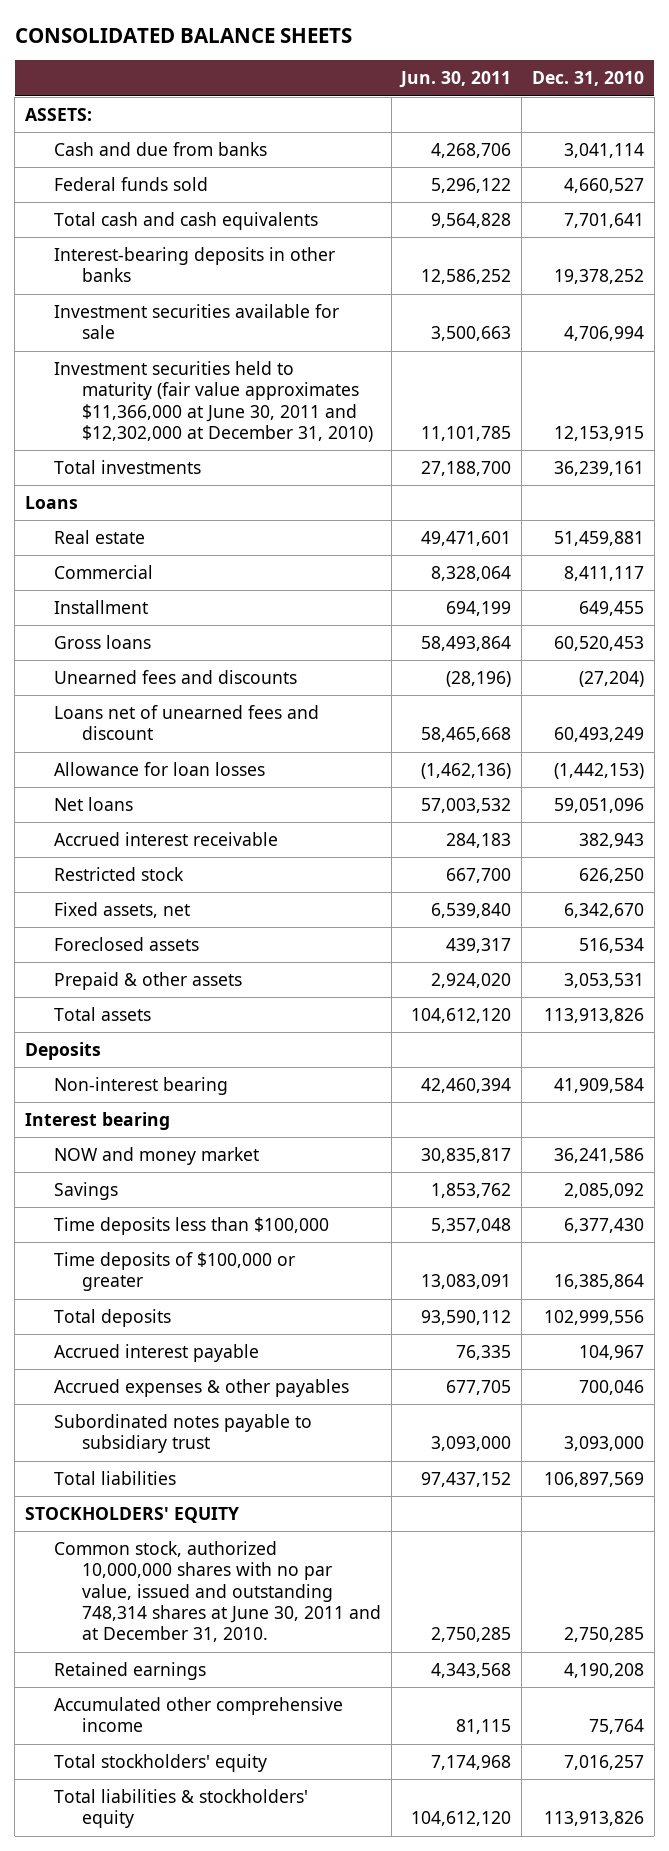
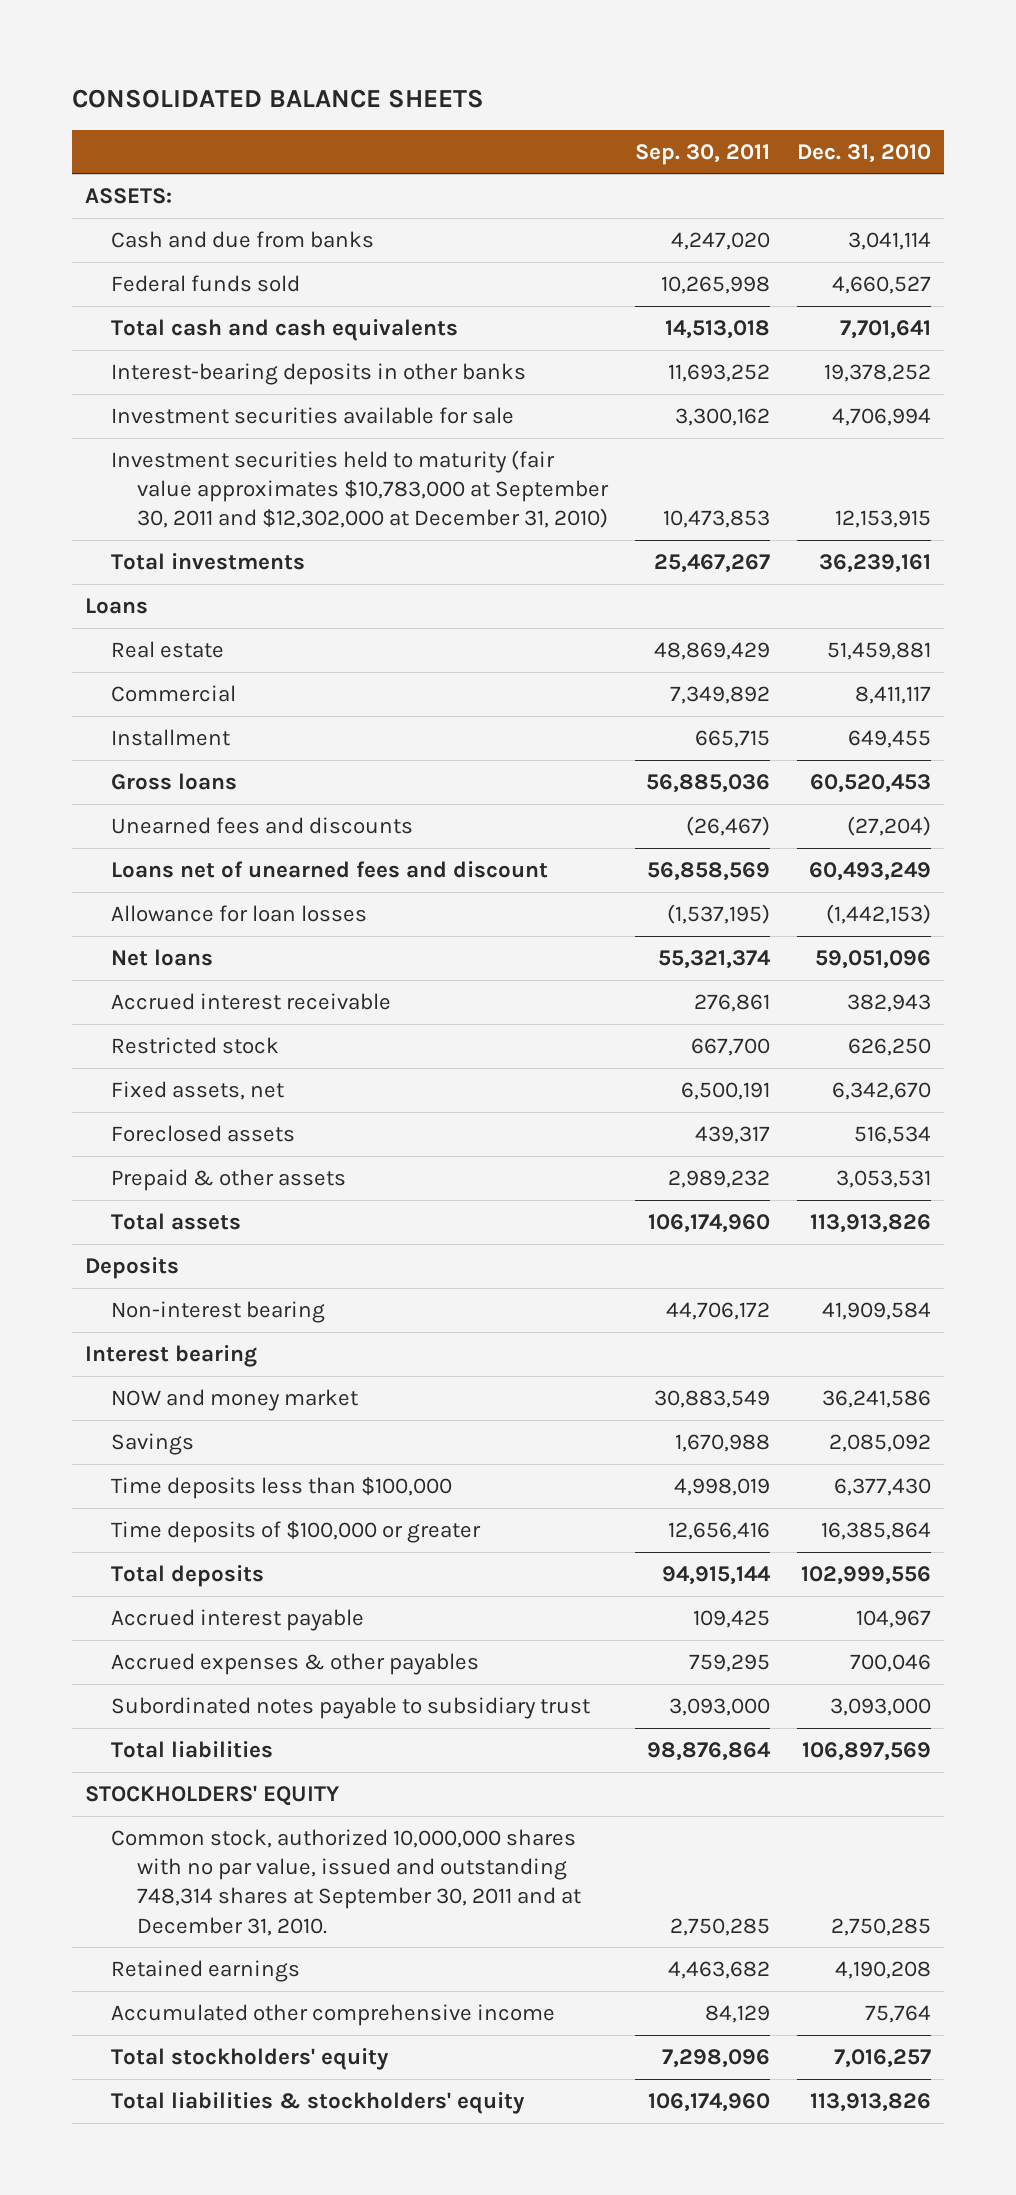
[399,71,512,89] Jun. 30, 2011 -> none
none -> [635,143,771,165] Sep. 30, 2011
[53,361,373,443] Investment securities held to maturity (fair value approximates $11,366,000 at June 30, 2011 and $12,302,000 at December 31, 2010) -> [111,449,610,529] Investment securities held to maturity (fair value approximates $10,783,000 at September 30, 2011 and $12,302,000 at December 31, 2010)
[53,1541,381,1643] Common stock, authorized 10,000,000 shares with no par value, issued and outstanding 748,314 shares at June 30, 2011 and at December 31, 2010. -> [111,1828,582,1936] Common stock, authorized 10,000,000 shares with no par value, issued and outstanding 748,314 shares at September 30, 2011 and at December 31, 2010.

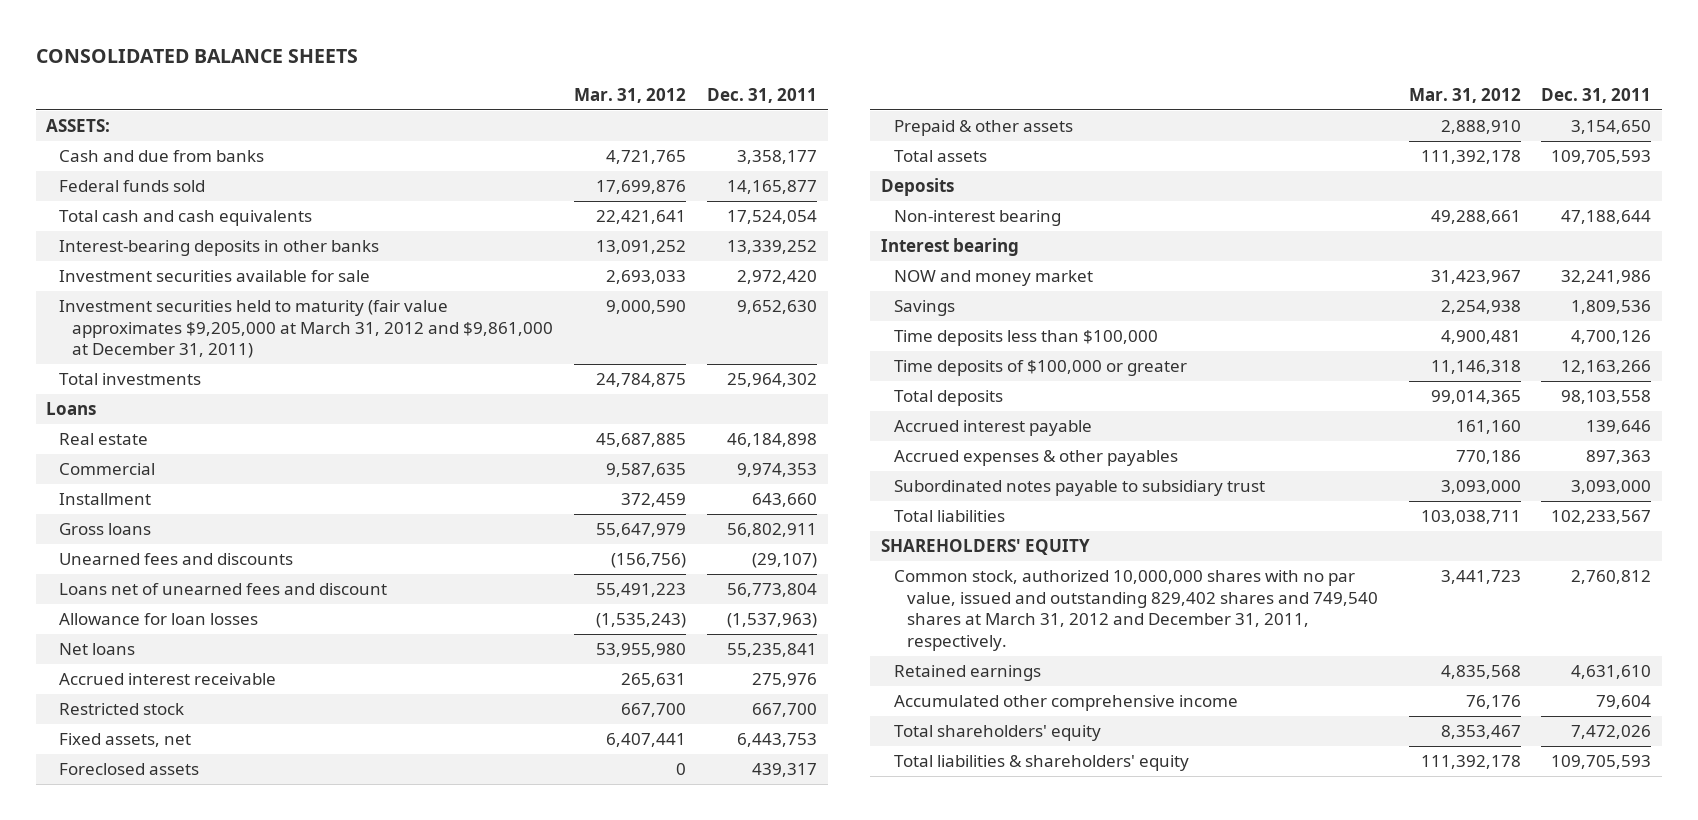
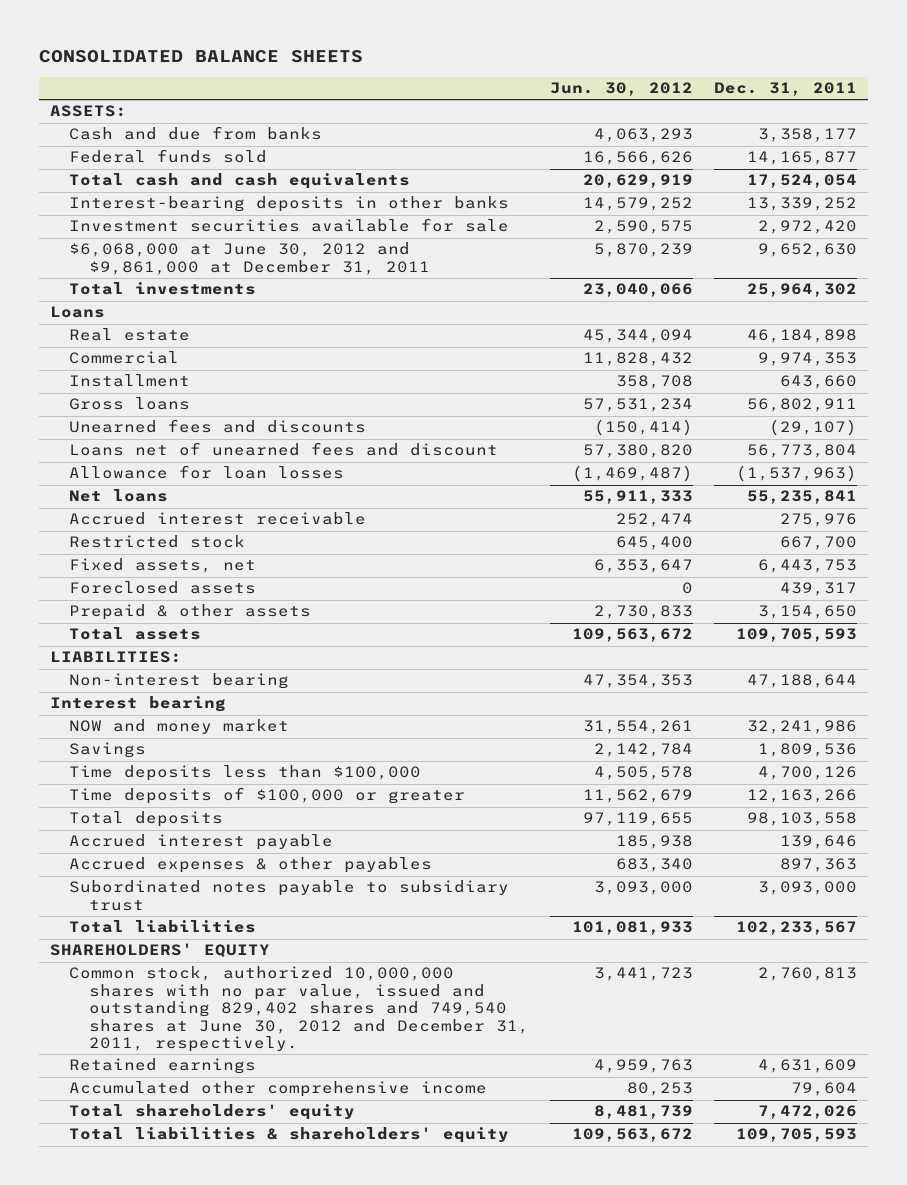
[574,88,687,104] Mar. 31, 2012 -> none
none -> [550,82,694,97] Jun. 30, 2012
[59,300,554,359] Investment securities held to maturity (fair value approximates $9,205,000 at March 31, 2012 and $9,861,000 at December 31, 2011) -> [69,242,430,275] $6,068,000 at June 30, 2012 and $9,861,000 at December 31, 2011
[880,178,954,197] Deposits -> none
none -> [49,651,182,664] LIABILITIES:
[893,570,1378,652] Common stock, authorized 10,000,000 shares with no par value, issued and outstanding 829,402 shares and 749,540 shares at March 31, 2012 and December 31, 2011, respectively. -> [69,966,529,1053] Common stock, authorized 10,000,000 shares with no par value, issued and outstanding 829,402 shares and 749,540 shares at June 30, 2012 and December 31, 2011, respectively.
[1571,570,1652,585] 2,760,812 -> [758,967,858,982] 2,760,813
[1571,665,1652,680] 4,631,610 -> [758,1059,858,1074] 4,631,609

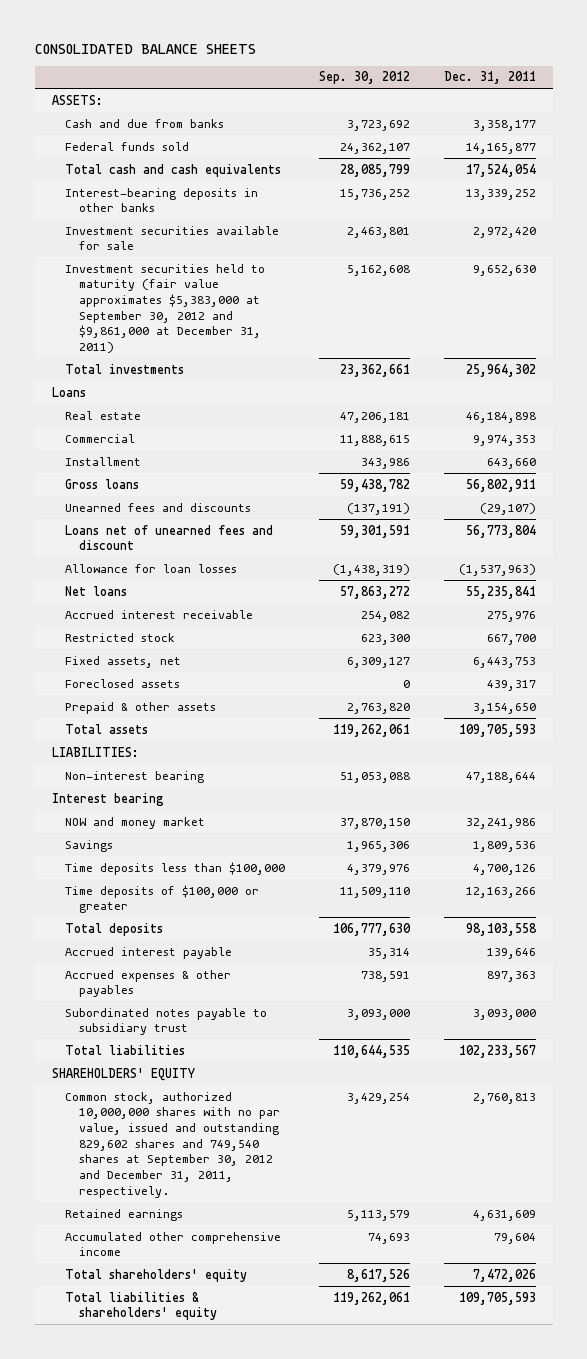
[550,82,694,97] Jun. 30, 2012 -> none
none -> [318,71,410,85] Sep. 30, 2012
[69,242,430,275] $6,068,000 at June 30, 2012 and $9,861,000 at December 31, 2011 -> [65,263,266,353] Investment securities held to maturity (fair value approximates $5,383,000 at September 30, 2012 and $9,861,000 at December 31, 2011)
[69,966,529,1053] Common stock, authorized 10,000,000 shares with no par value, issued and outstanding 829,402 shares and 749,540 shares at June 30, 2012 and December 31, 2011, respectively. -> [65,1091,280,1198] Common stock, authorized 10,000,000 shares with no par value, issued and outstanding 829,602 shares and 749,540 shares at September 30, 2012 and December 31, 2011, respectively.

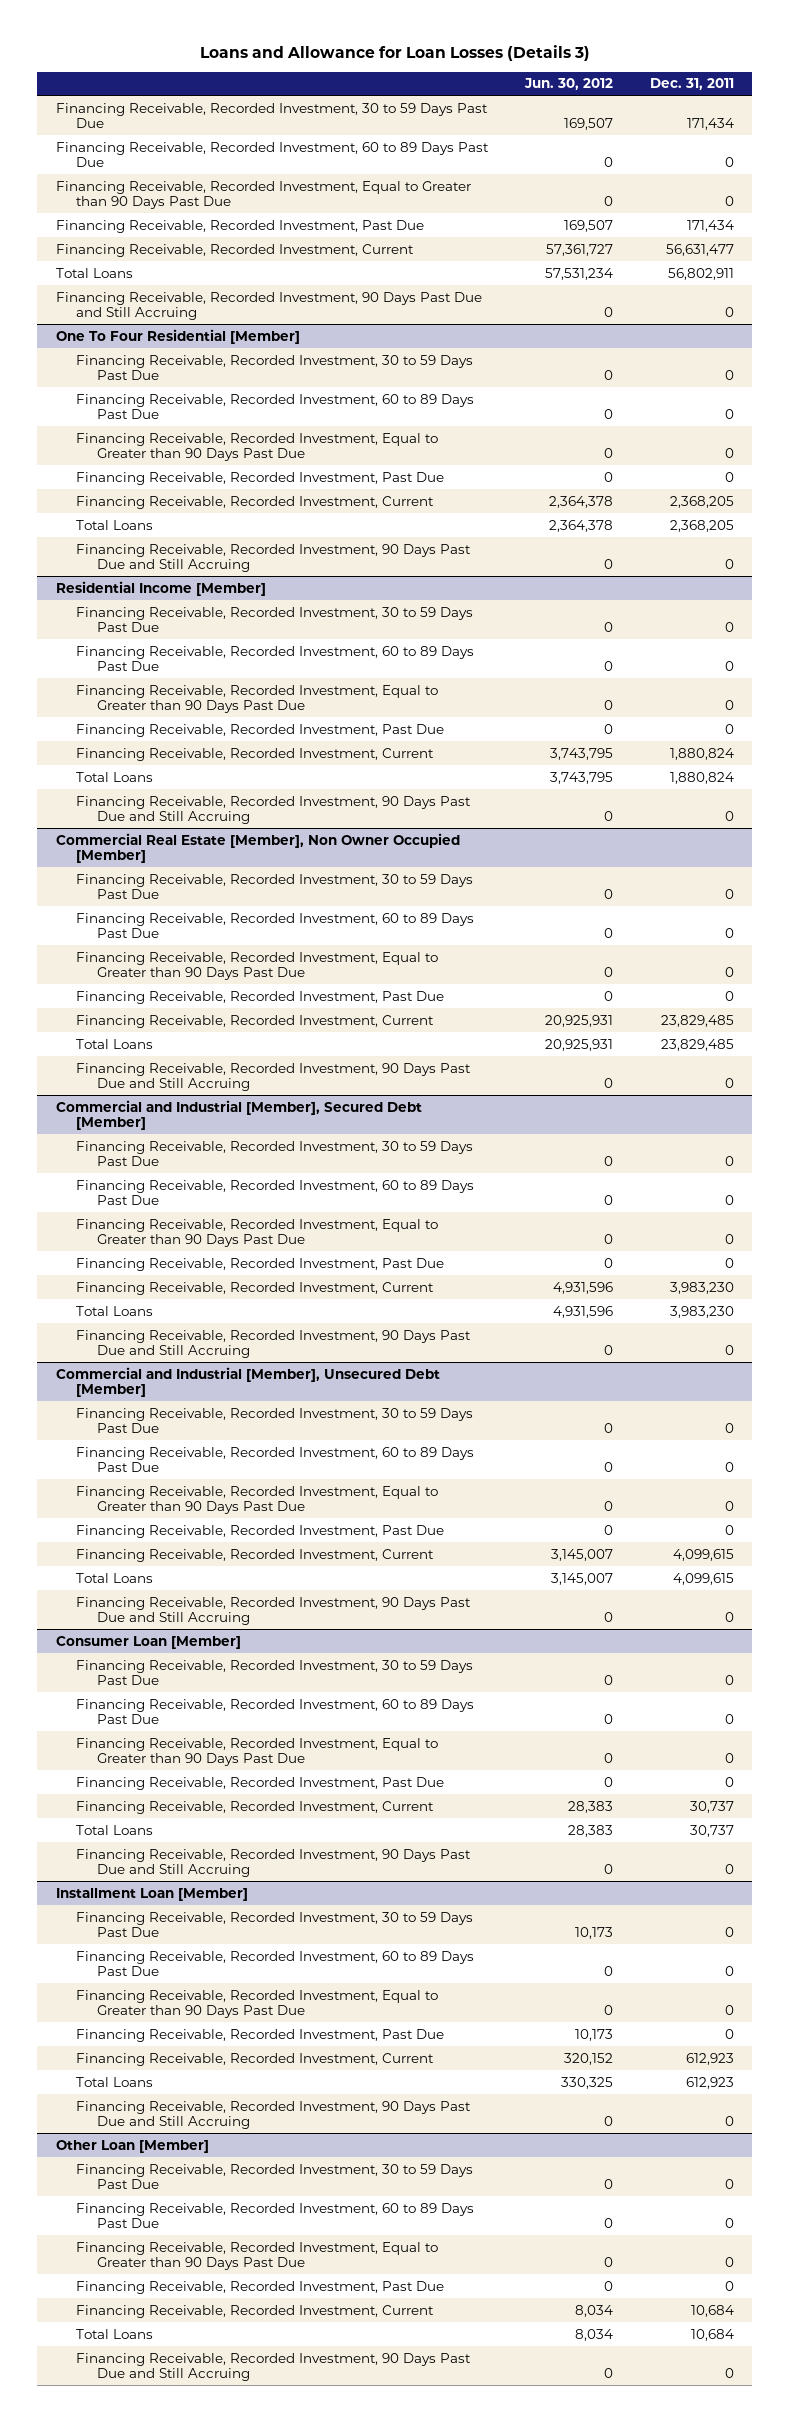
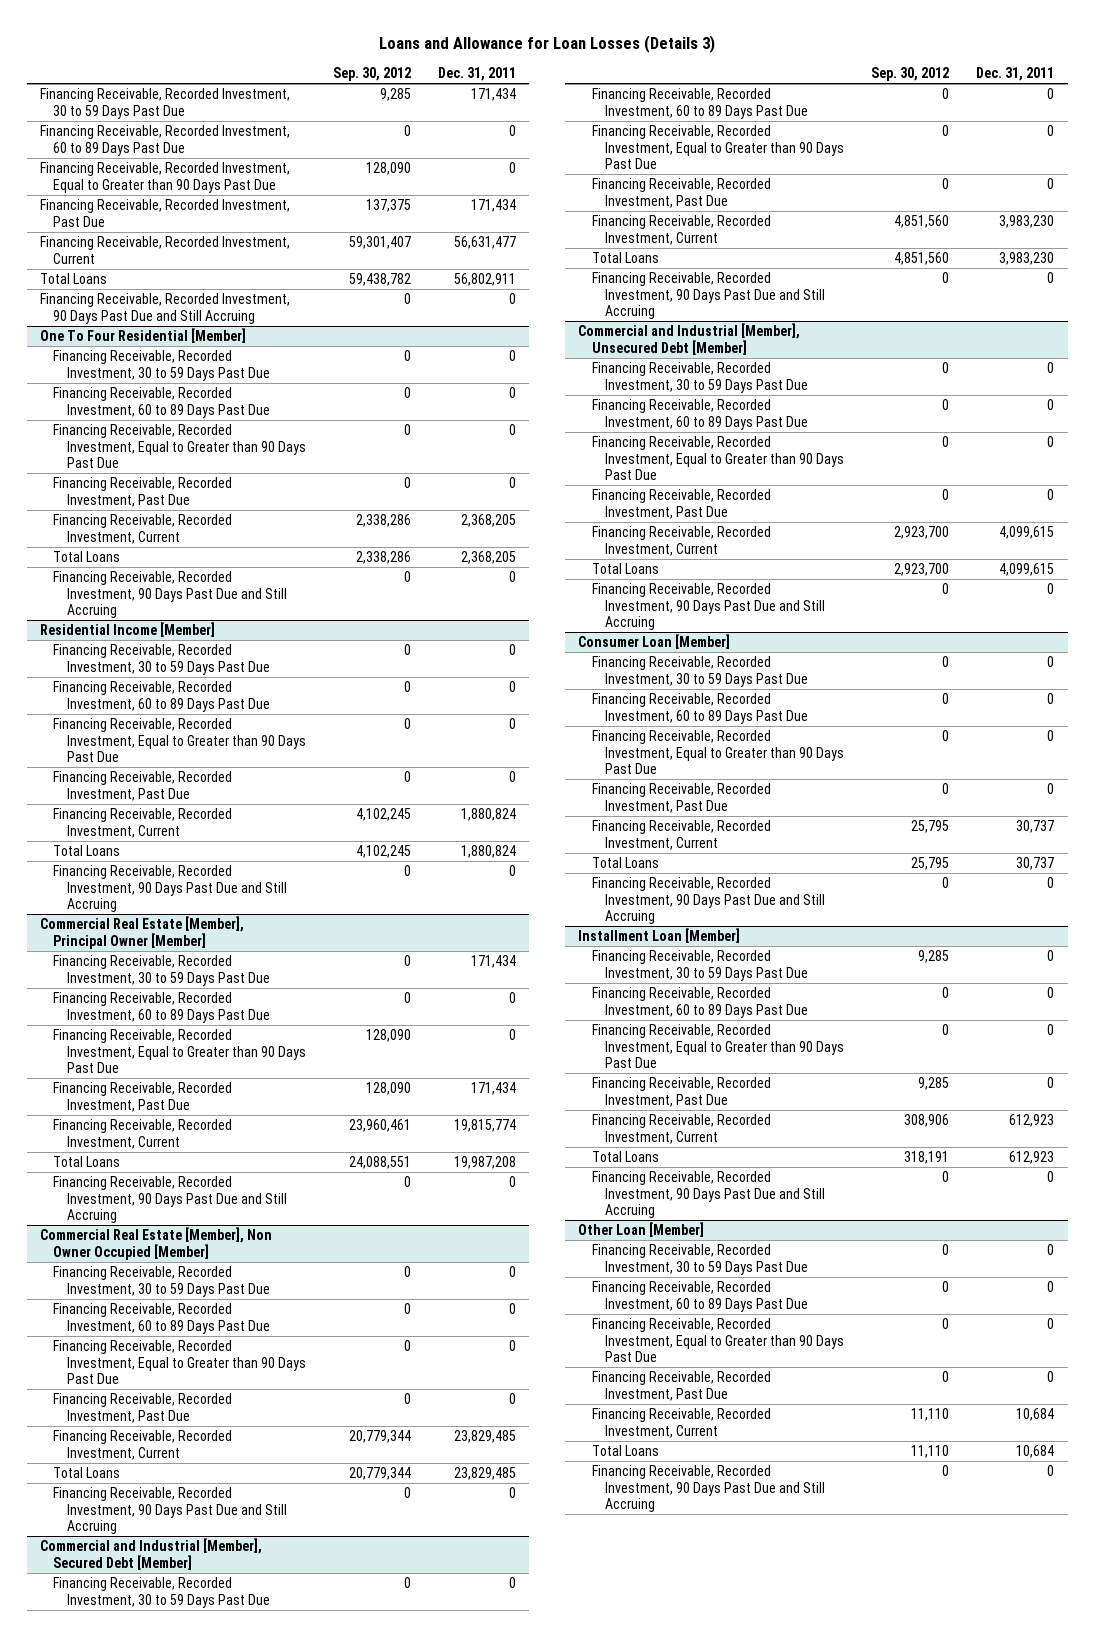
[523,78,613,91] Jun. 30, 2012 -> none
none -> [332,67,411,82] Sep. 30, 2012
none -> [40,916,245,949] Commercial Real Estate [Member], Principal Owner [Member]
none -> [53,955,270,986] Financing Receivable, Recorded Investment, 30 to 59 Days Past Due
none -> [53,992,270,1023] Financing Receivable, Recorded Investment, 60 to 89 Days Past Due
none -> [53,1029,306,1073] Financing Receivable, Recorded Investment, Equal to Greater than 90 Days Past Due
none -> [53,1082,233,1112] Financing Receivable, Recorded Investment, Past Due
none -> [53,1119,233,1149] Financing Receivable, Recorded Investment, Current
none -> [53,1156,121,1168] Total Loans
none -> [53,1176,287,1223] Financing Receivable, Recorded Investment, 90 Days Past Due and Still Accruing

